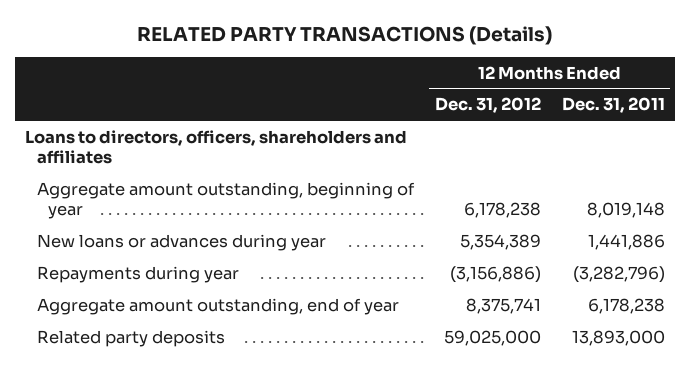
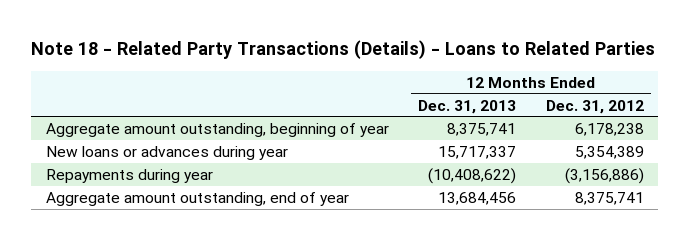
[136,25,552,45] RELATED PARTY TRANSACTIONS (Details) -> [30,40,655,60] Note 18 - Related Party Transactions (Details) - Loans to Related Parties
[561,97,665,114] Dec. 31, 2011 -> none
none -> [418,99,517,114] Dec. 31, 2013
[25,129,408,165] Loans to directors, officers, shareholders and affiliates -> none
[36,329,225,347] Related party deposits -> none

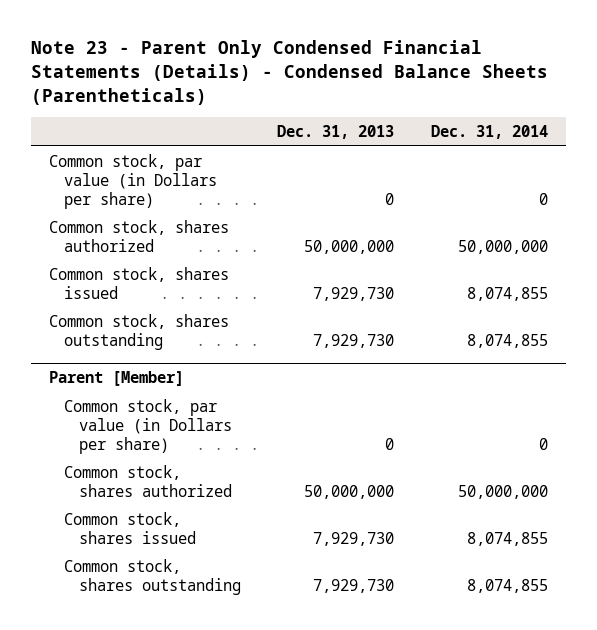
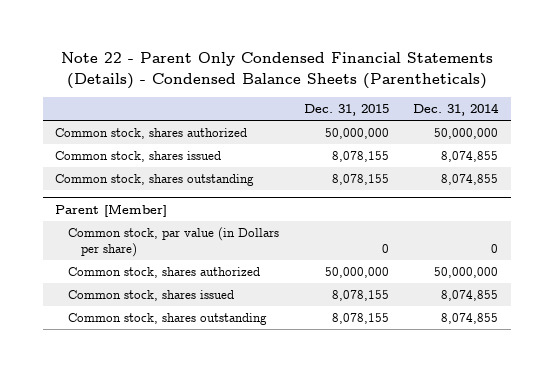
[30,40,548,105] Note 23 - Parent Only Condensed Financial Statements (Details) - Condensed Balance Sheets (Parentheticals) -> [60,52,493,89] Note 22 - Parent Only Condensed Financial Statements (Details) - Condensed Balance Sheets (Parentheticals)
[277,124,395,139] Dec. 31, 2013 -> none
none -> [303,103,389,116] Dec. 31, 2015
[48,153,217,209] Common stock, par value (in Dollars per share) -> none

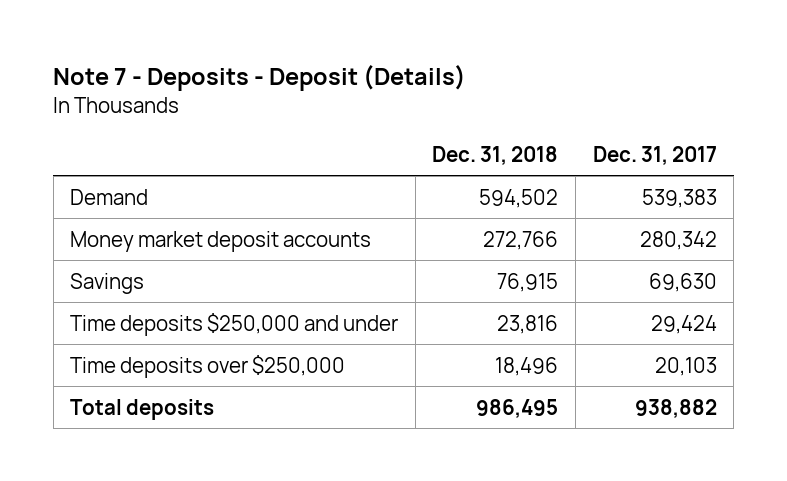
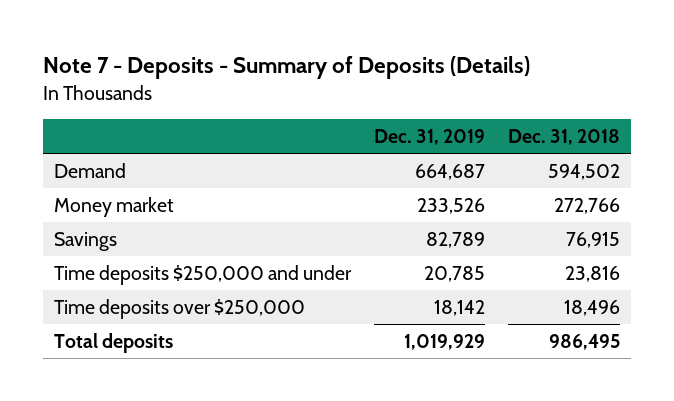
[53,64,467,91] Note 7 - Deposits - Deposit (Details) -> [42,56,530,80] Note 7 - Deposits - Summary of Deposits (Details)
[592,145,717,165] Dec. 31, 2017 -> none
none -> [374,129,486,146] Dec. 31, 2019
[70,230,372,252] Money market deposit accounts -> [54,196,175,217] Money market

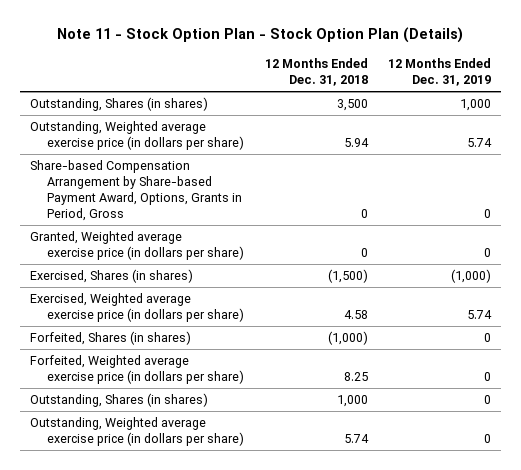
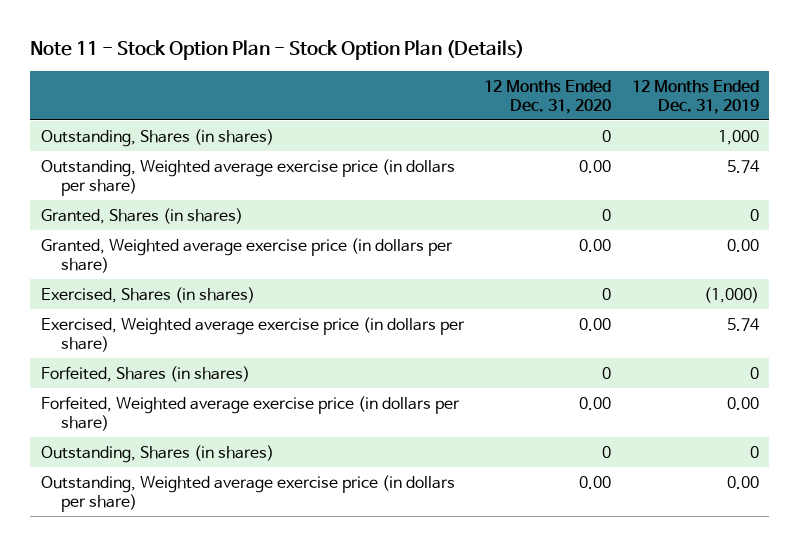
[264,58,368,87] 12 Months Ended Dec. 31, 2018 -> none
none -> [484,79,612,114] 12 Months Ended Dec. 31, 2020
[29,160,243,221] Share-based Compensation Arrangement by Share-based Payment Award, Options, Grants in Period, Gross -> [40,207,243,224] Granted, Shares (in shares)
[484,247,492,257] 0 -> [726,238,759,252] 0.00
[484,371,492,381] 0 -> [726,396,759,410] 0.00
[484,433,492,443] 0 -> [726,475,759,489] 0.00

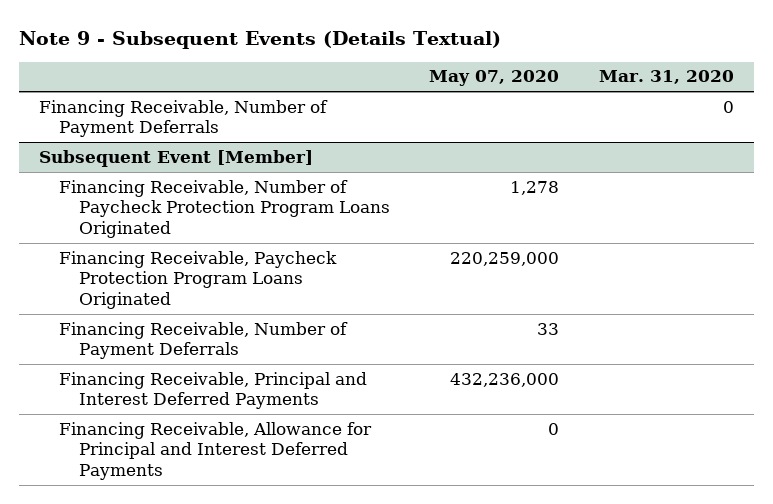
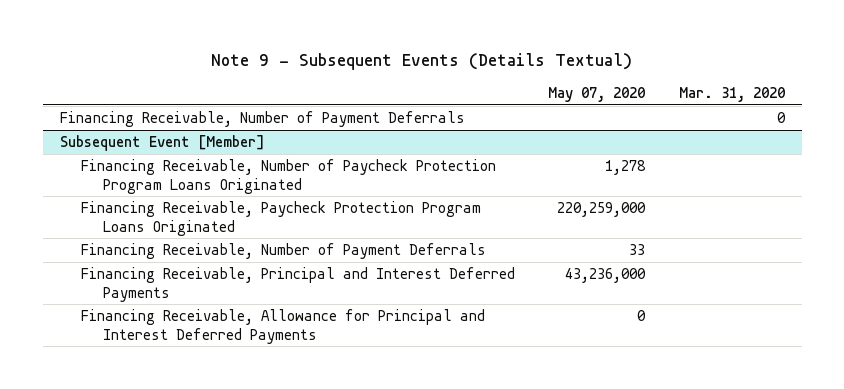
[450,372,560,387] 432,236,000 -> [565,268,647,284] 43,236,000

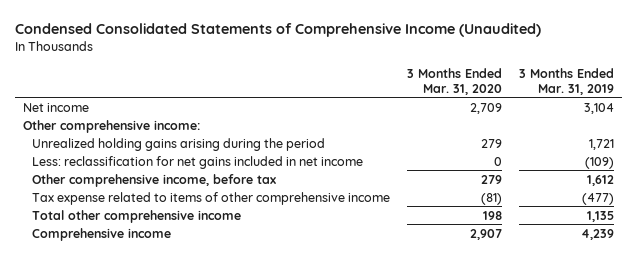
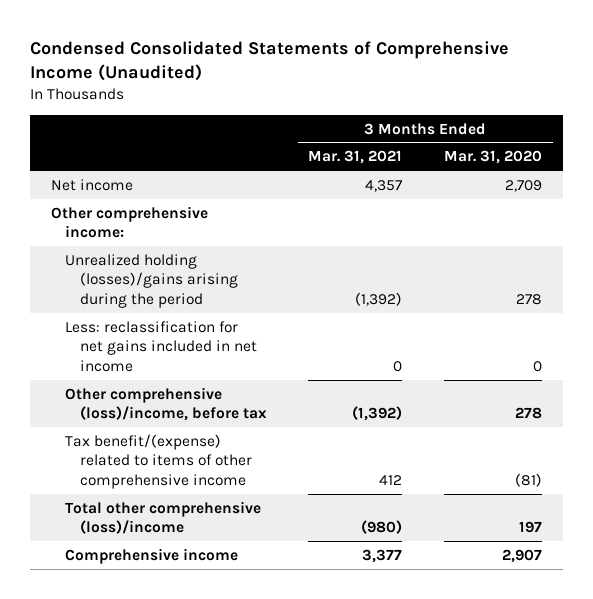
[518,67,614,95] 3 Months Ended Mar. 31, 2019 -> none
none -> [308,150,403,165] Mar. 31, 2021
[32,137,326,151] Unrealized holding gains arising during the period -> [65,253,238,308] Unrealized holding (losses)/gains arising during the period
[480,138,502,148] 279 -> [516,293,543,305] 278
[32,173,277,187] Other comprehensive income, before tax -> [65,386,267,422] Other comprehensive (loss)/income, before tax
[480,174,502,184] 279 -> [515,407,543,420] 278
[32,191,391,205] Tax expense related to items of other comprehensive income -> [65,433,252,489] Tax benefit/(expense) related to items of other comprehensive income
[32,209,242,223] Total other comprehensive income -> [65,500,262,535] Total other comprehensive (loss)/income
[482,210,502,220] 198 -> [519,521,543,534] 197

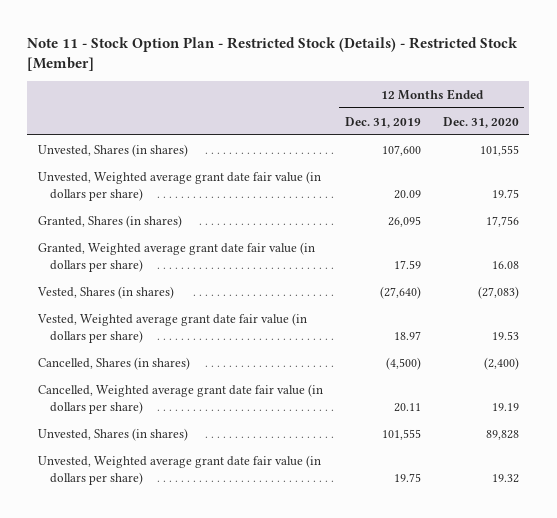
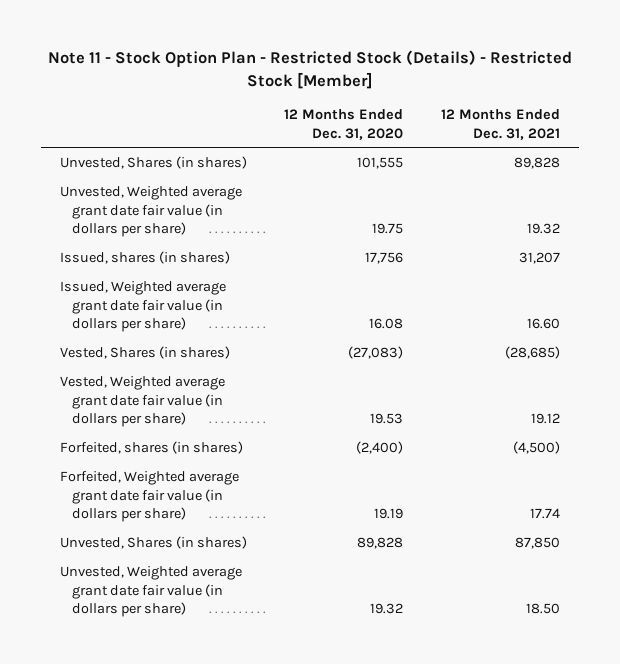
[344,116,421,128] Dec. 31, 2019 -> none
none -> [441,109,561,140] 12 Months Ended Dec. 31, 2021
[38,214,183,228] Granted, Shares (in shares) -> [59,250,230,264] Issued, shares (in shares)
[38,241,316,272] Granted, Weighted average grant date fair value (in dollars per share) -> [59,280,226,333] Issued, Weighted average grant date fair value (in dollars per share)
[38,356,191,370] Cancelled, Shares (in shares) -> [59,440,243,454] Forfeited, shares (in shares)
[38,383,324,414] Cancelled, Weighted average grant date fair value (in dollars per share) -> [59,470,239,523] Forfeited, Weighted average grant date fair value (in dollars per share)

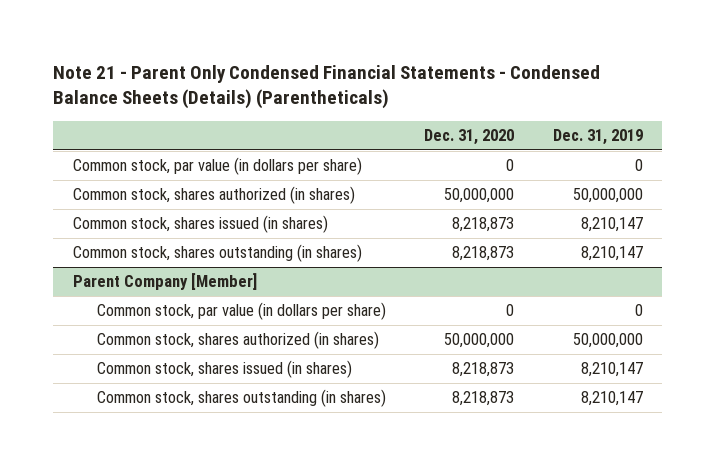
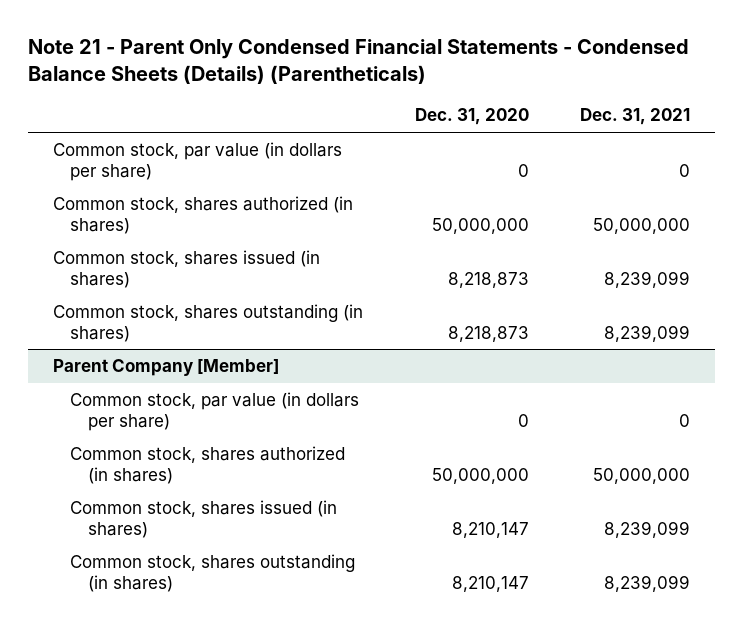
[553,128,644,145] Dec. 31, 2019 -> none
none -> [579,108,690,126] Dec. 31, 2021
[452,362,515,378] 8,218,873 -> [451,521,529,538] 8,210,147
[452,391,515,407] 8,218,873 -> [451,575,529,592] 8,210,147

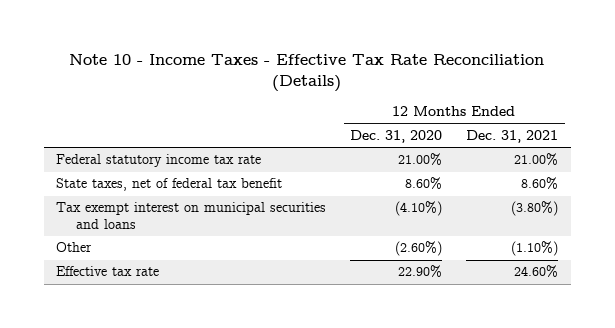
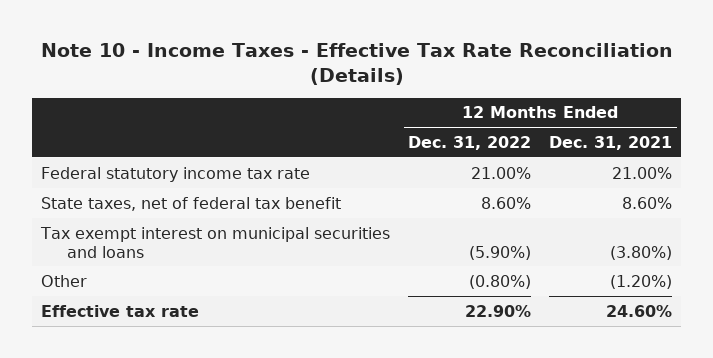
[350,129,443,143] Dec. 31, 2020 -> none
none -> [408,135,532,150] Dec. 31, 2022
[511,241,559,257] (1.10%) -> [610,274,673,289] (1.20%)

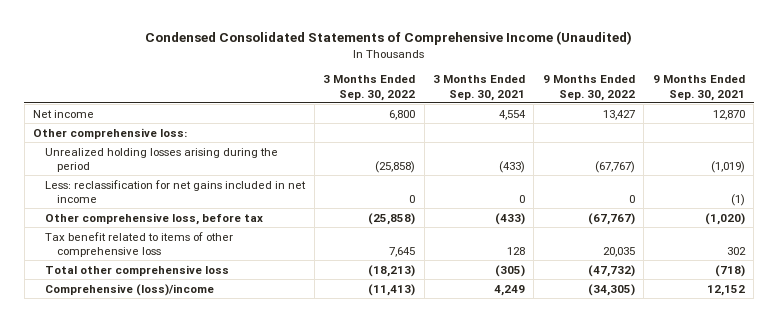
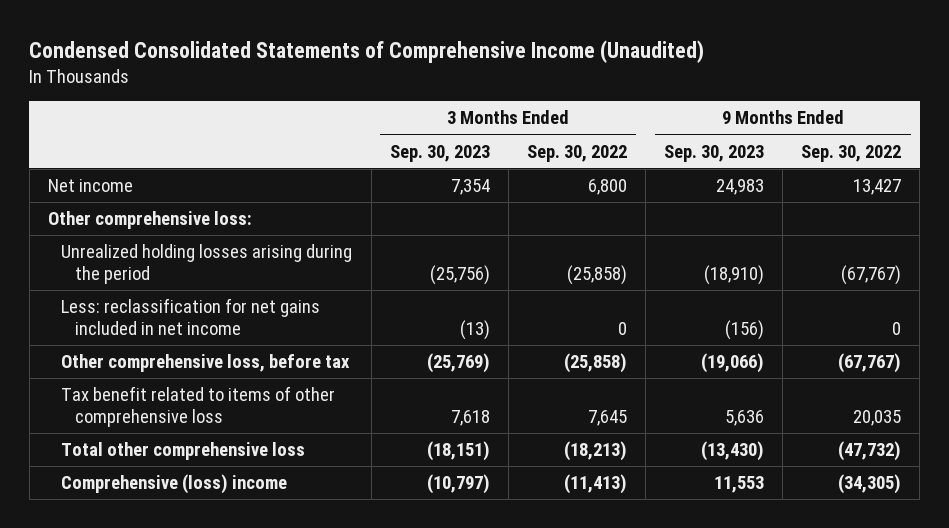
[432,75,525,101] 3 Months Ended Sep. 30, 2021 -> none
[652,75,745,101] 9 Months Ended Sep. 30, 2021 -> none
none -> [389,144,490,162] Sep. 30, 2023
none -> [664,144,765,162] Sep. 30, 2023
[45,283,215,296] Comprehensive (loss)/income -> [61,474,288,495] Comprehensive (loss) income

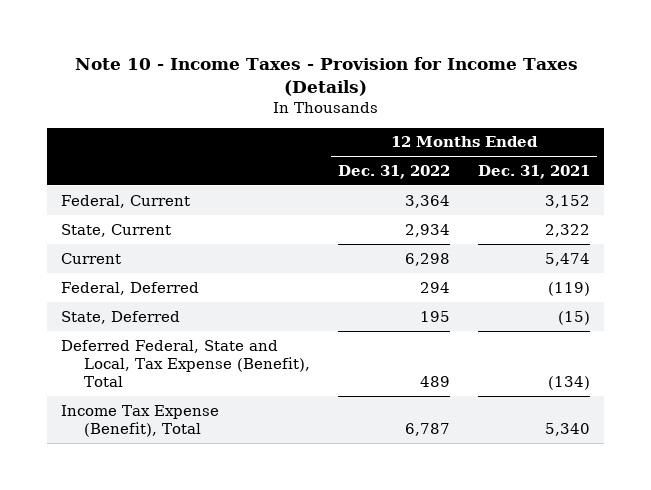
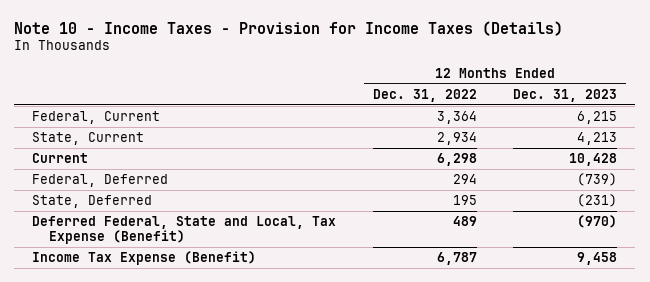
[478,165,591,180] Dec. 31, 2021 -> none
none -> [513,88,618,102] Dec. 31, 2023
[61,339,311,388] Deferred Federal, State and Local, Tax Expense (Benefit), Total -> [32,216,337,244] Deferred Federal, State and Local, Tax Expense (Benefit)
[61,404,220,438] Income Tax Expense (Benefit), Total -> [32,251,257,266] Income Tax Expense (Benefit)

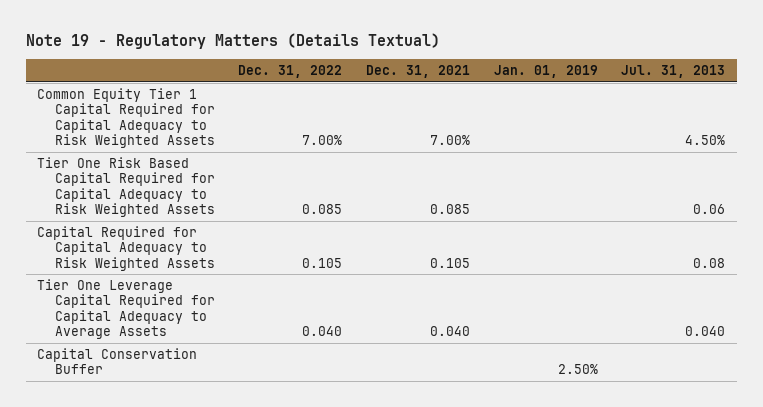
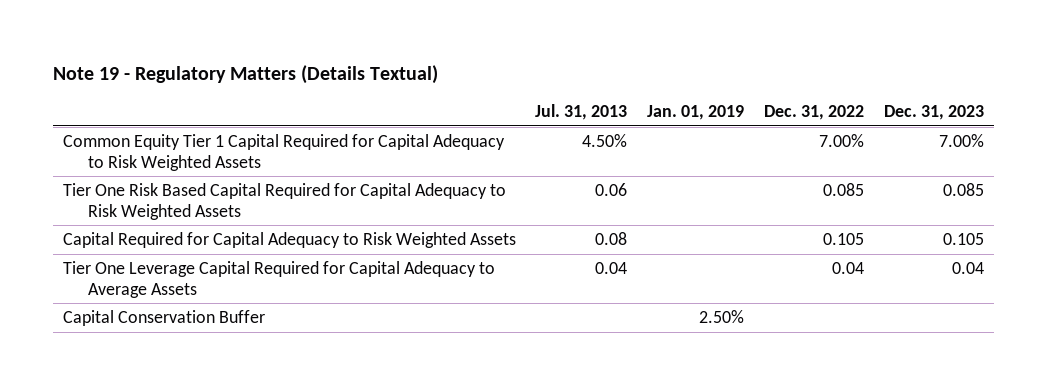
[366,65,471,79] Dec. 31, 2021 -> none
none -> [883,105,984,121] Dec. 31, 2023
[302,325,343,336] 0.040 -> [831,262,864,275] 0.04
[685,325,726,336] 0.040 -> [595,262,628,275] 0.04

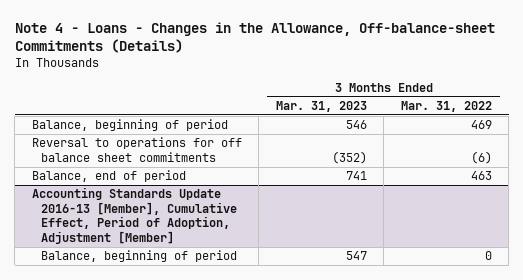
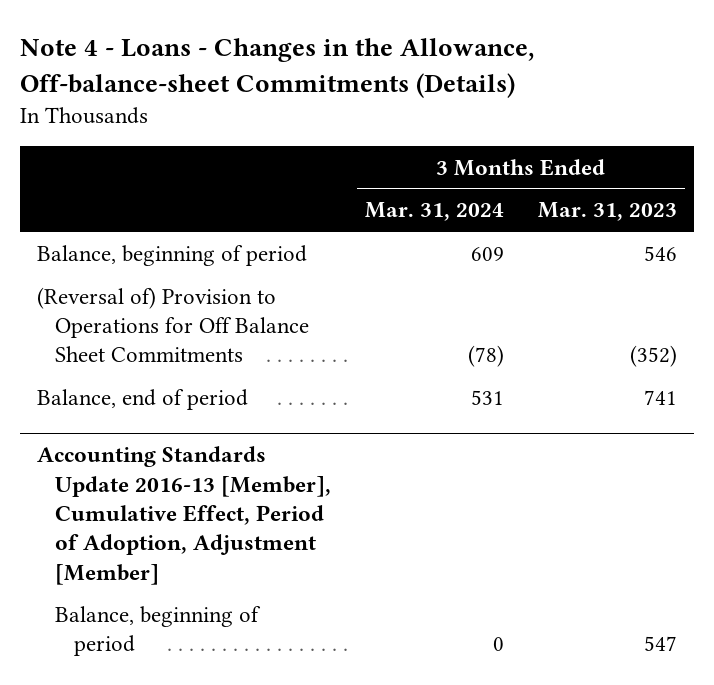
[400,100,492,112] Mar. 31, 2022 -> none
none -> [365,202,505,222] Mar. 31, 2024
[31,137,242,162] Reversal to operations for off balance sheet commitments -> [37,286,310,363] (Reversal of) Provision to Operations for Off Balance Sheet Commitments

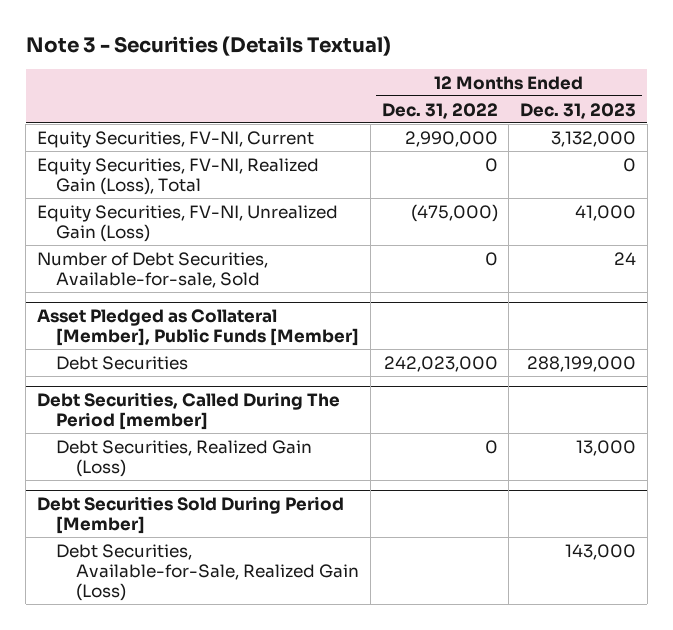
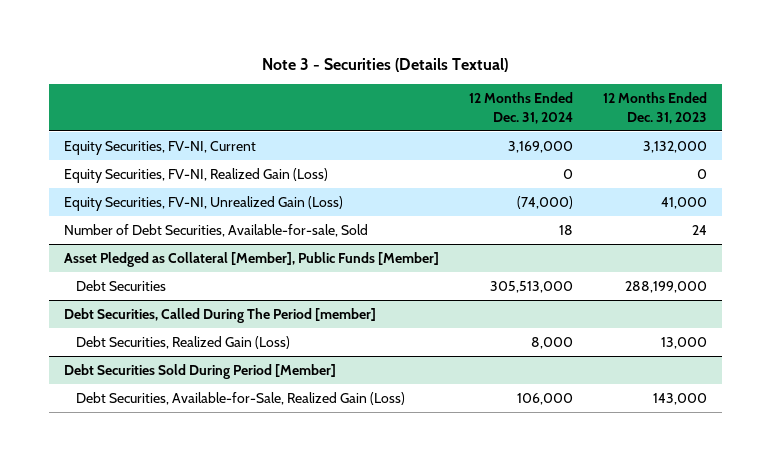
[381,102,498,119] Dec. 31, 2022 -> none
none -> [468,92,573,124] 12 Months Ended Dec. 31, 2024
[36,157,319,195] Equity Securities, FV-NI, Realized Gain (Loss), Total -> [63,167,328,183] Equity Securities, FV-NI, Realized Gain (Loss)

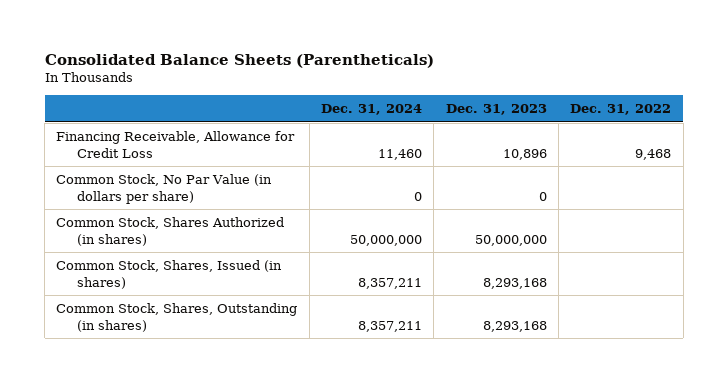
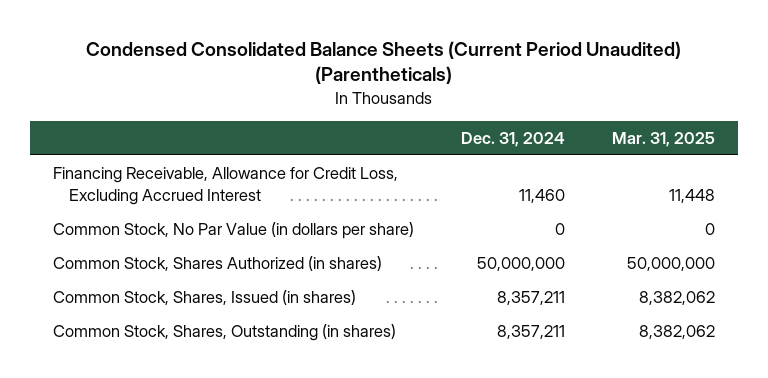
[44,53,434,68] Consolidated Balance Sheets (Parentheticals) -> [86,40,682,85] Condensed Consolidated Balance Sheets (Current Period Unaudited) (Parentheticals)
[445,104,547,116] Dec. 31, 2023 -> none
[570,104,672,116] Dec. 31, 2022 -> none
none -> [611,131,715,147] Mar. 31, 2025
[56,131,296,158] Financing Receivable, Allowance for Credit Loss -> [53,167,399,205] Financing Receivable, Allowance for Credit Loss, Excluding Accrued Interest

